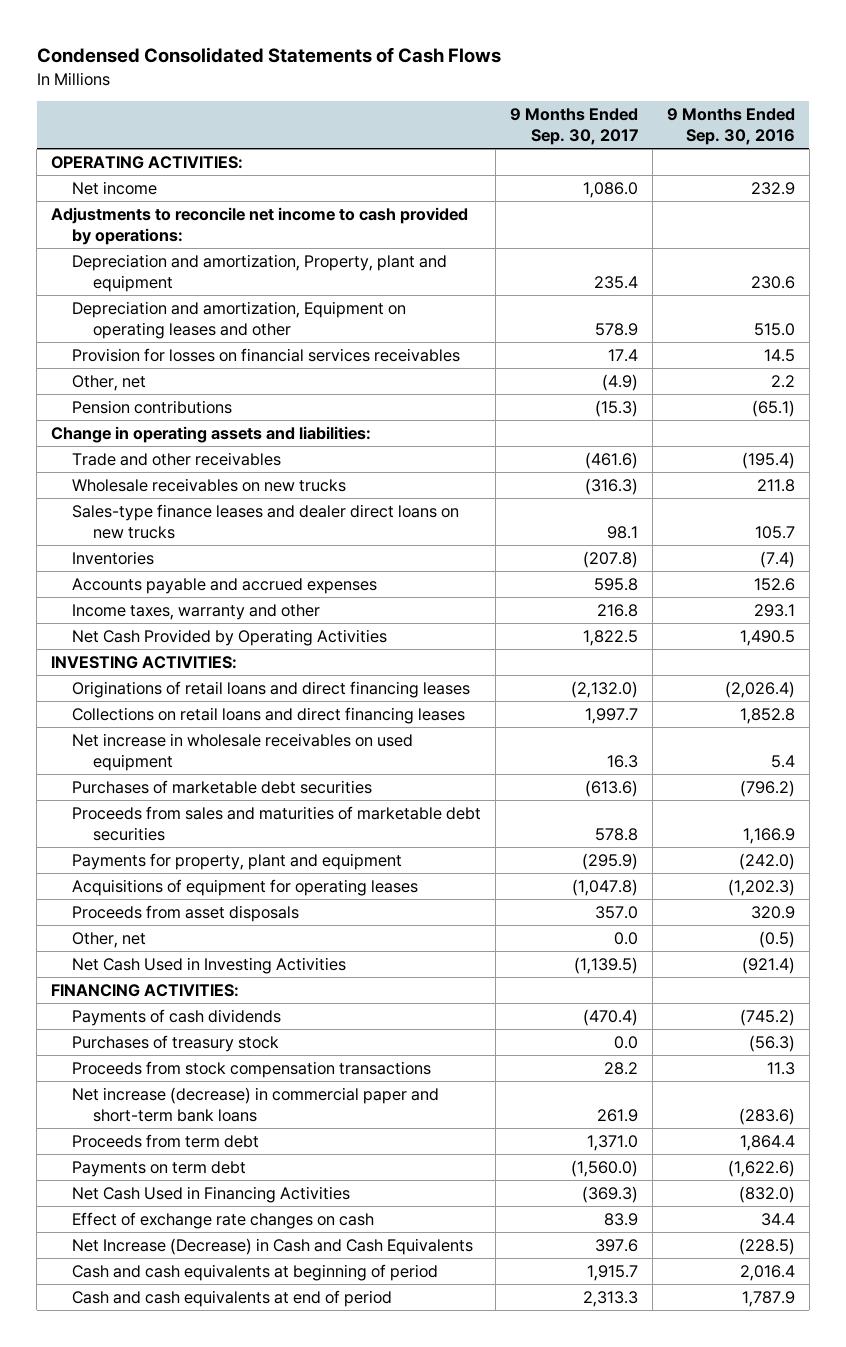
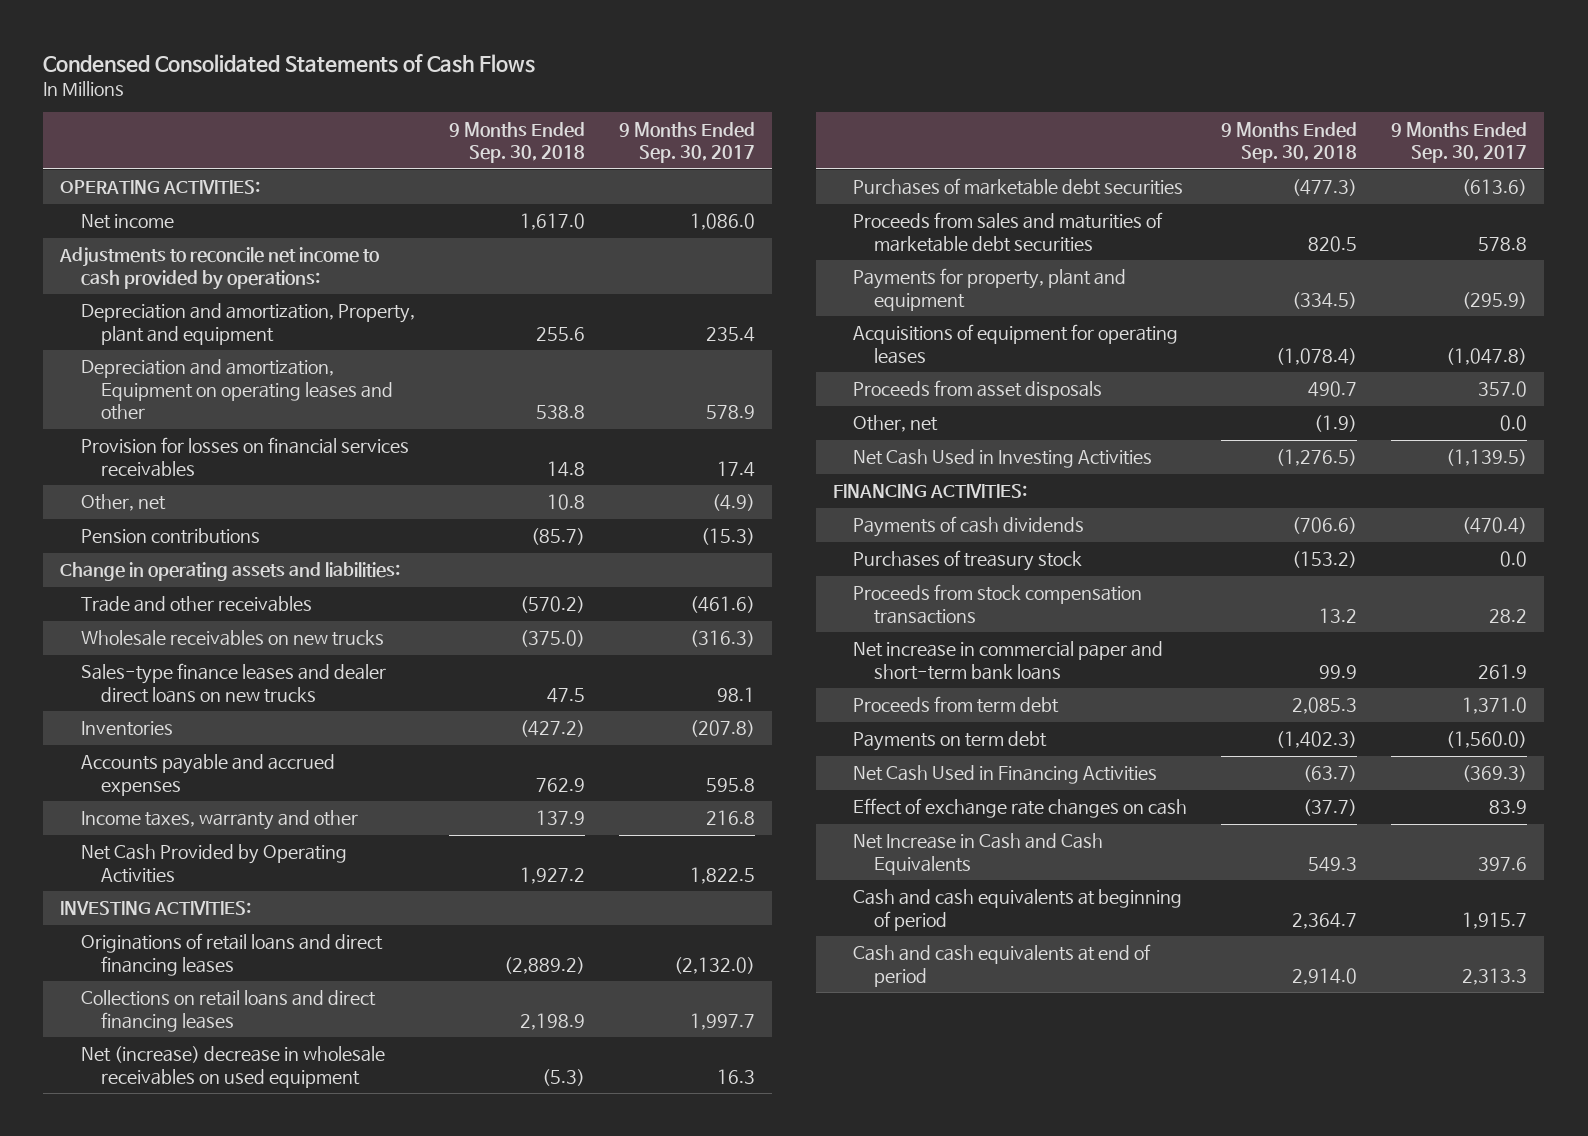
[666,108,795,146] 9 Months Ended Sep. 30, 2016 -> none
none -> [448,121,585,164] 9 Months Ended Sep. 30, 2018
[72,732,414,771] Net increase in wholesale receivables on used equipment -> [80,1046,385,1088] Net (increase) decrease in wholesale receivables on used equipment
[72,1086,440,1122] Net increase (decrease) in commercial paper and short-term bank loans -> [853,641,1164,680] Net increase in commercial paper and short-term bank loans
[72,1237,474,1255] Net Increase (Decrease) in Cash and Cash Equivalents -> [853,833,1104,875] Net Increase in Cash and Cash Equivalents

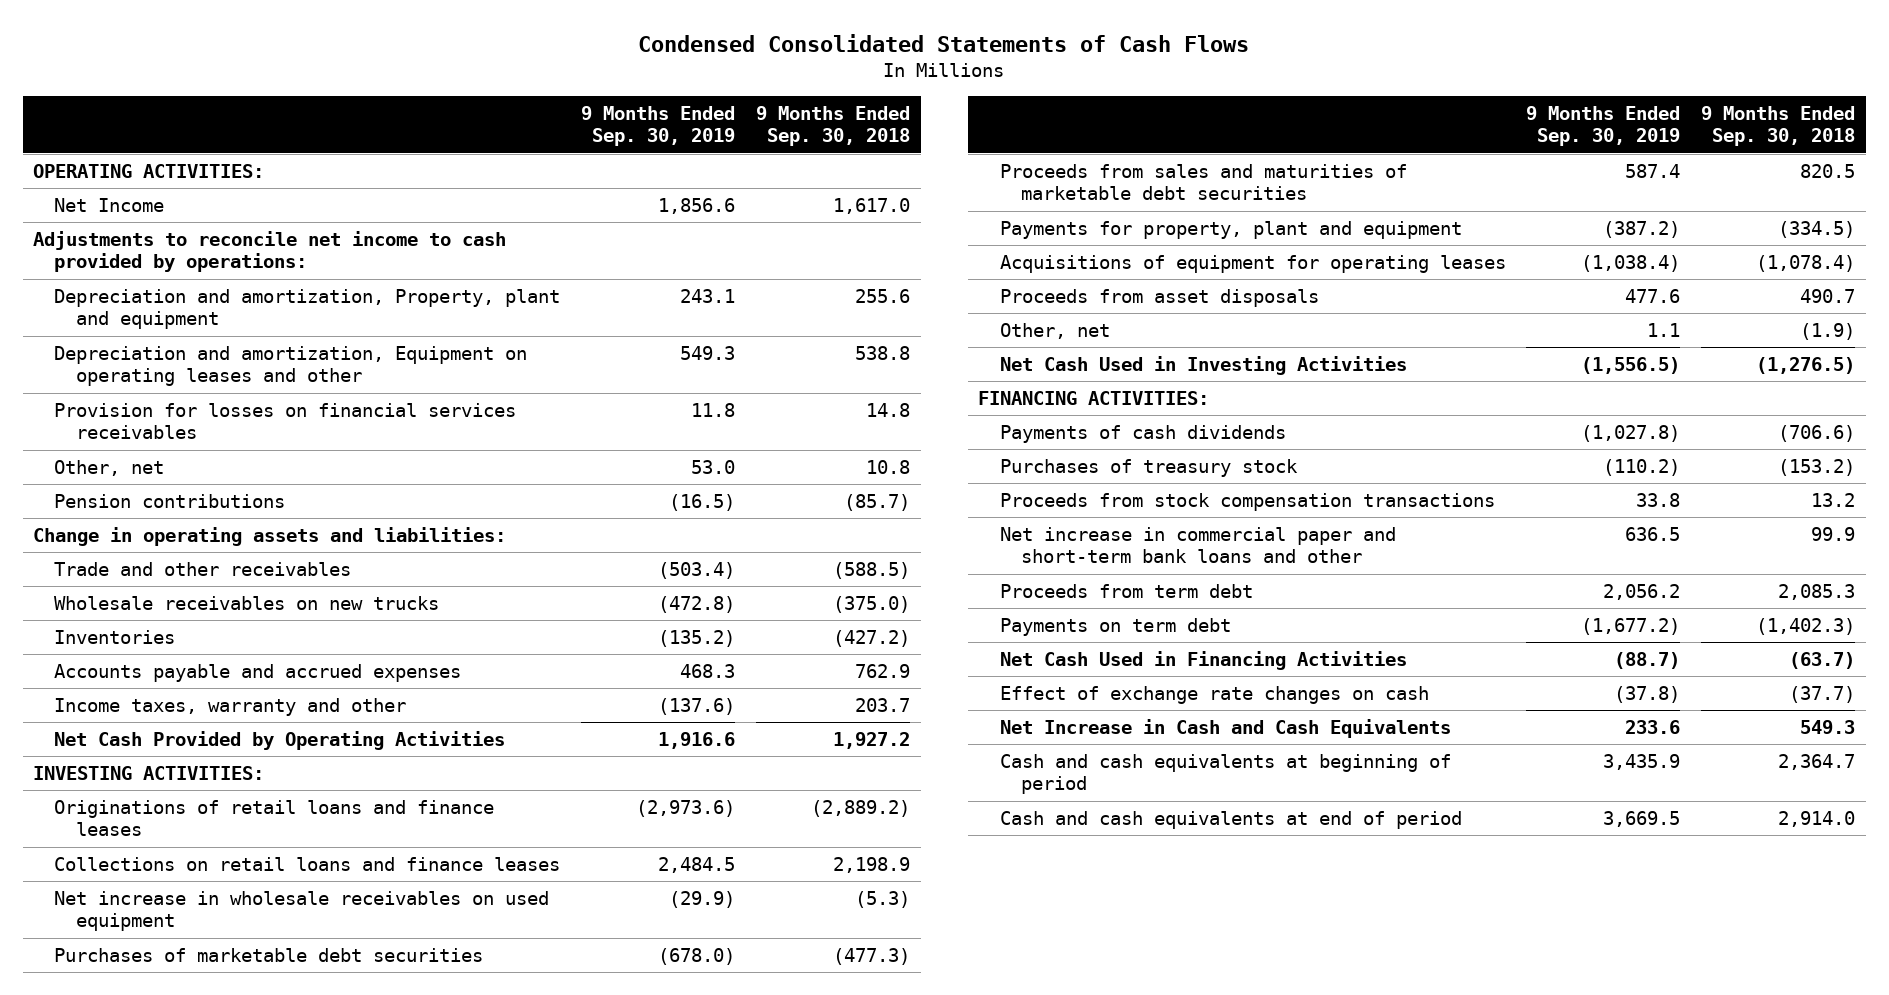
[618,121,755,164] 9 Months Ended Sep. 30, 2017 -> none
none -> [581,105,736,147] 9 Months Ended Sep. 30, 2019
[80,214,174,230] Net income -> [54,197,165,212] Net Income
[519,596,585,614] (570.2) -> [833,561,911,579] (588.5)
[80,663,386,703] Sales-type finance leases and dealer direct loans on new trucks -> none
[535,810,585,826] 137.9 -> [855,697,911,712] 203.7
[80,933,383,976] Originations of retail loans and direct financing leases -> [54,799,495,837] Originations of retail loans and finance leases
[80,990,376,1032] Collections on retail loans and direct financing leases -> [54,856,561,871] Collections on retail loans and finance leases
[80,1046,385,1088] Net (increase) decrease in wholesale receivables on used equipment -> [54,890,550,932] Net increase in wholesale receivables on used equipment
[853,641,1164,680] Net increase in commercial paper and short-term bank loans -> [999,526,1396,564] Net increase in commercial paper and short-term bank loans and other

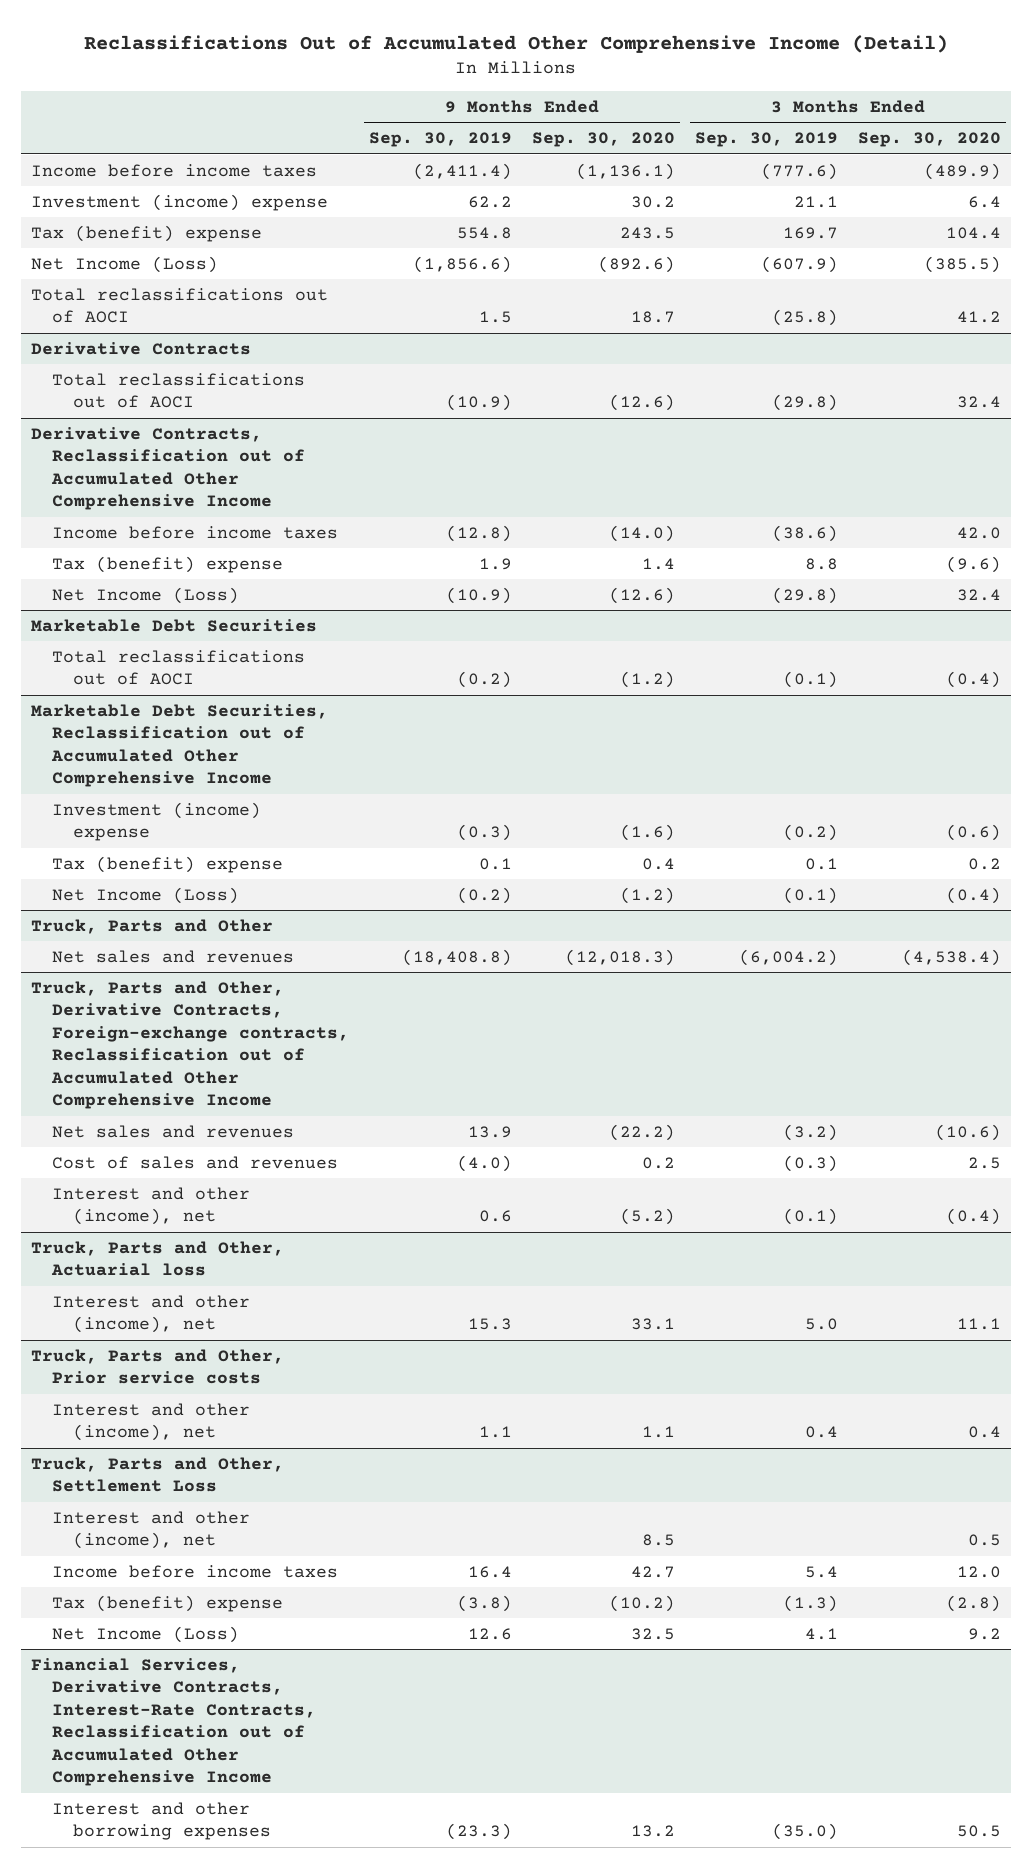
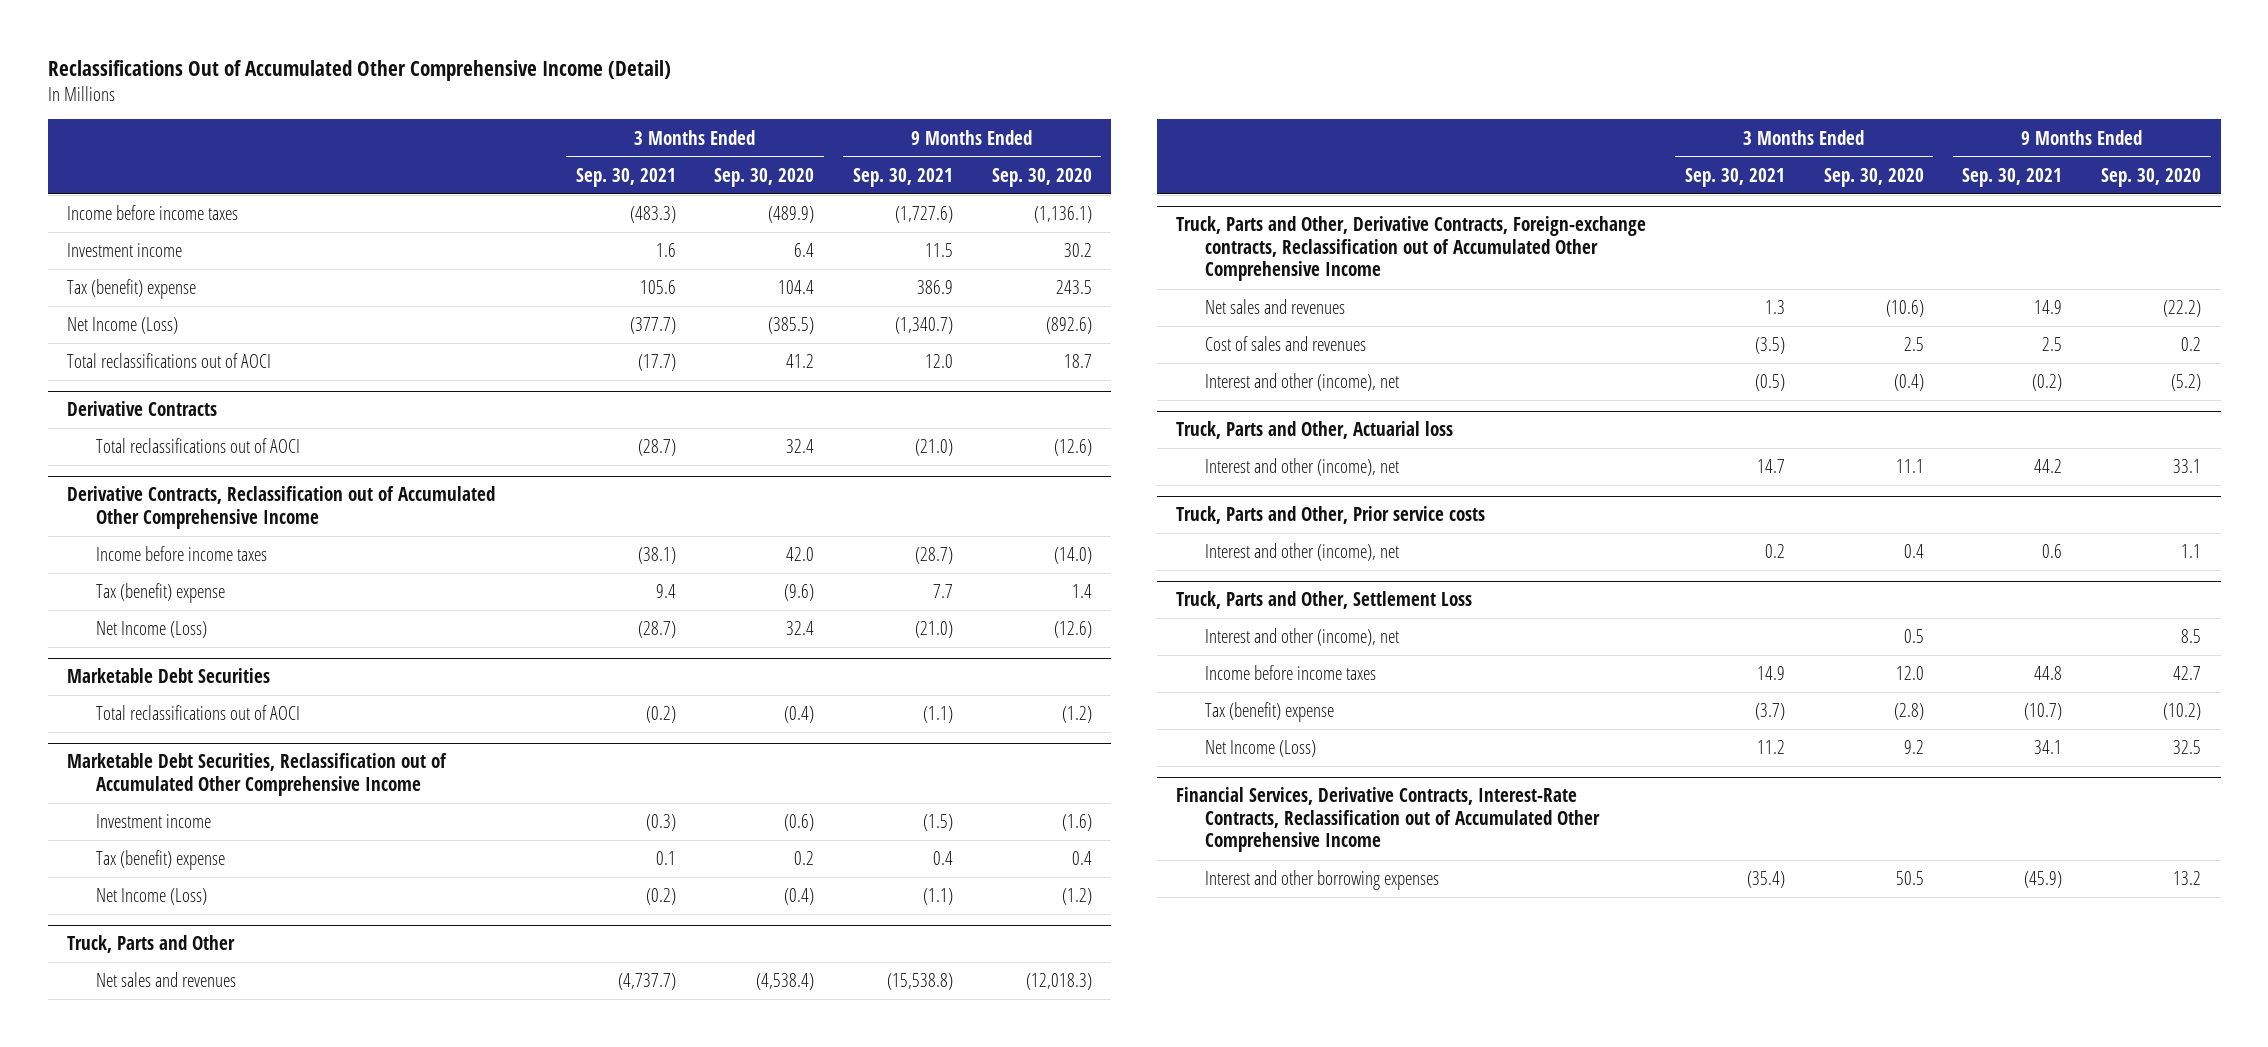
[369,132,513,148] Sep. 30, 2019 -> none
[695,132,839,148] Sep. 30, 2019 -> none
none -> [575,167,676,187] Sep. 30, 2021
none -> [853,167,954,187] Sep. 30, 2021
[31,193,329,211] Investment (income) expense -> [66,243,182,258] Investment income
[52,801,262,842] Investment (income) expense -> [95,814,211,829] Investment income

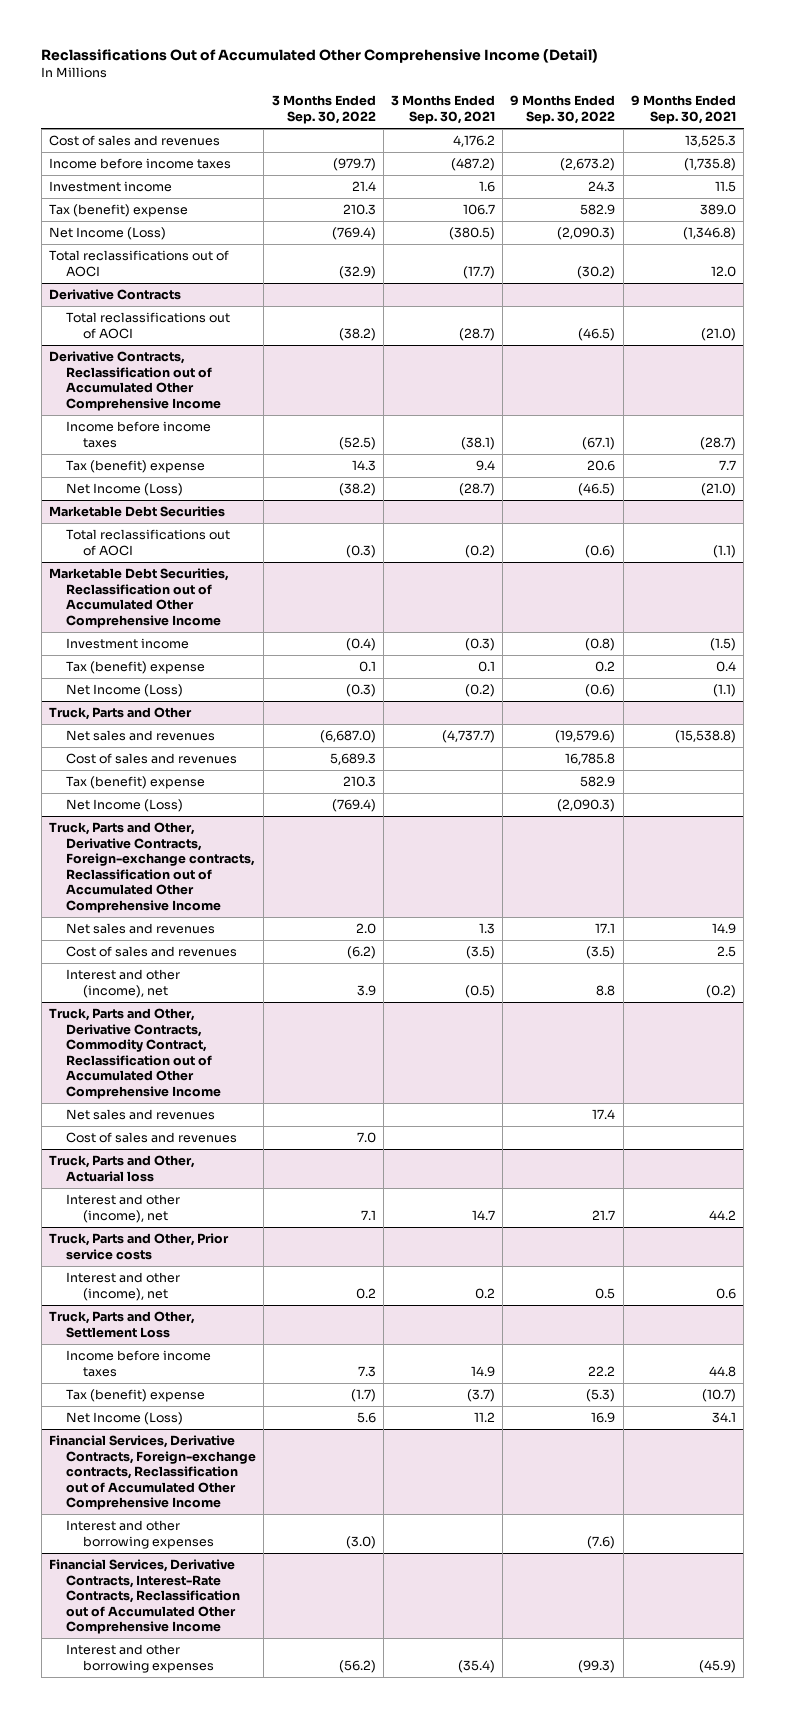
[714,167,815,187] Sep. 30, 2020 -> none
[991,167,1092,187] Sep. 30, 2020 -> none
none -> [271,95,376,125] 3 Months Ended Sep. 30, 2022
none -> [510,95,616,125] 9 Months Ended Sep. 30, 2022
none -> [48,134,220,146] Cost of sales and revenues
[629,206,676,224] (483.3) -> [451,157,496,171] (487.2)
[895,206,954,224] (1,727.6) -> [683,157,736,171] (1,735.8)
[639,280,676,295] 105.6 -> [463,203,496,215] 106.7
[917,280,954,295] 386.9 -> [699,203,736,215] 389.0
[629,317,676,335] (377.7) -> [449,226,496,240] (380.5)
[895,317,954,335] (1,340.7) -> [682,226,736,240] (1,346.8)
none -> [66,752,238,764] Cost of sales and revenues
none -> [66,775,206,789] Tax (benefit) expense
none -> [66,798,184,812] Net Income (Loss)
none -> [48,1007,222,1099] Truck, Parts and Other, Derivative Contracts, Commodity Contract, Reclassification out of Accumulated Other Comprehensive Income
none -> [66,1108,216,1120] Net sales and revenues
none -> [66,1131,238,1143] Cost of sales and revenues
[1205,628,1400,647] Interest and other (income), net -> none
none -> [48,1434,257,1511] Financial Services, Derivative Contracts, Foreign-exchange contracts, Reclassification out of Accumulated Other Comprehensive Income
none -> [66,1519,215,1549] Interest and other borrowing expenses

